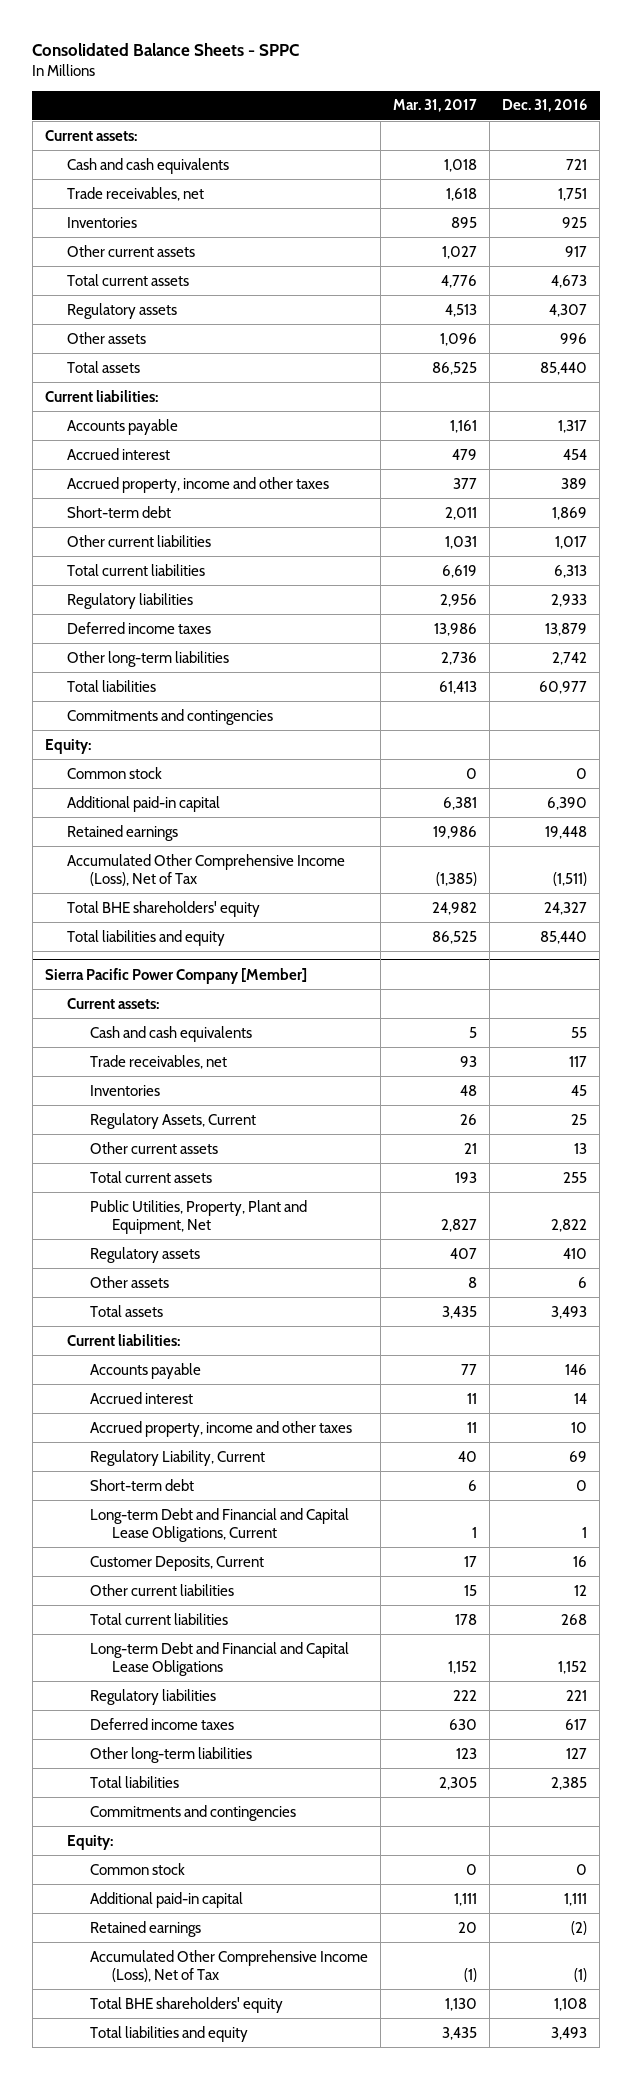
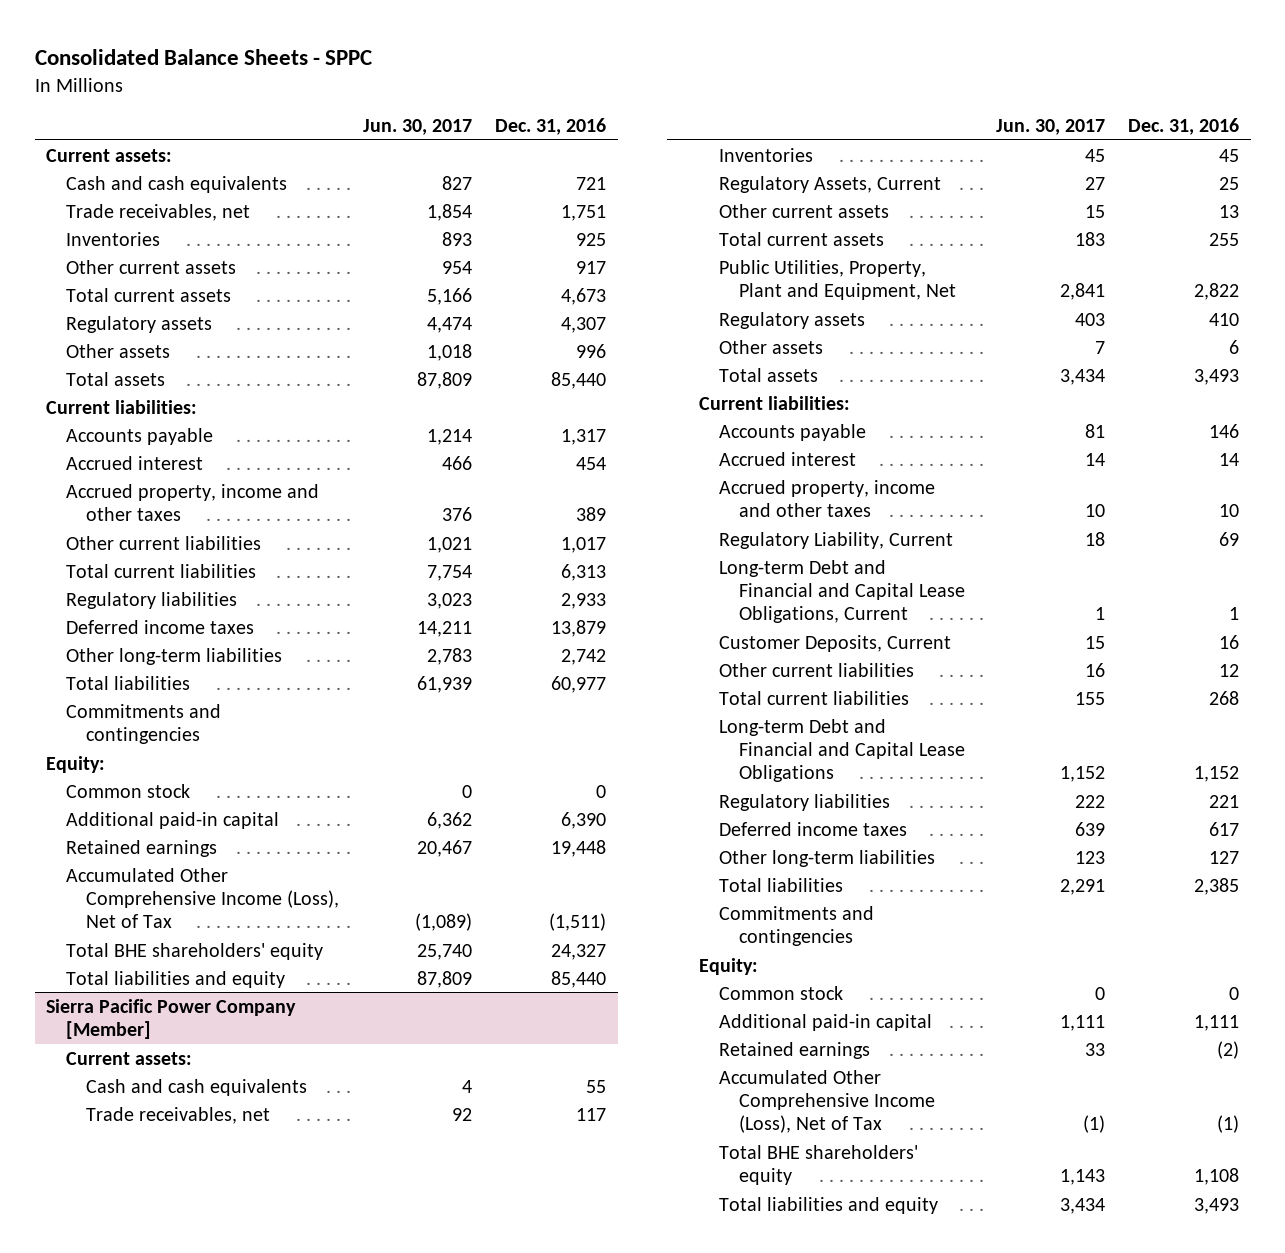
[392,99,477,113] Mar. 31, 2017 -> none
none -> [362,119,472,136] Jun. 30, 2017
[67,505,172,518] Short-term debt -> none
[89,1478,194,1491] Short-term debt -> none

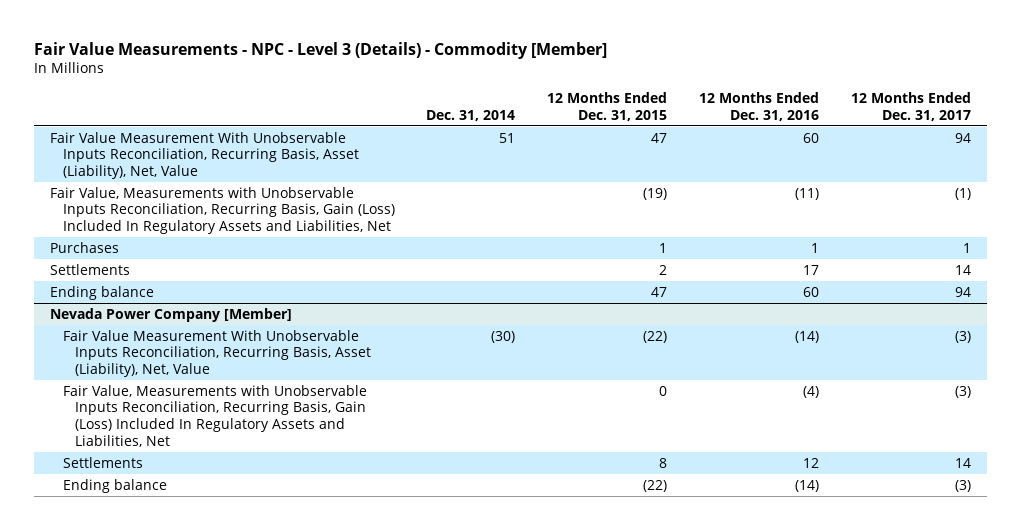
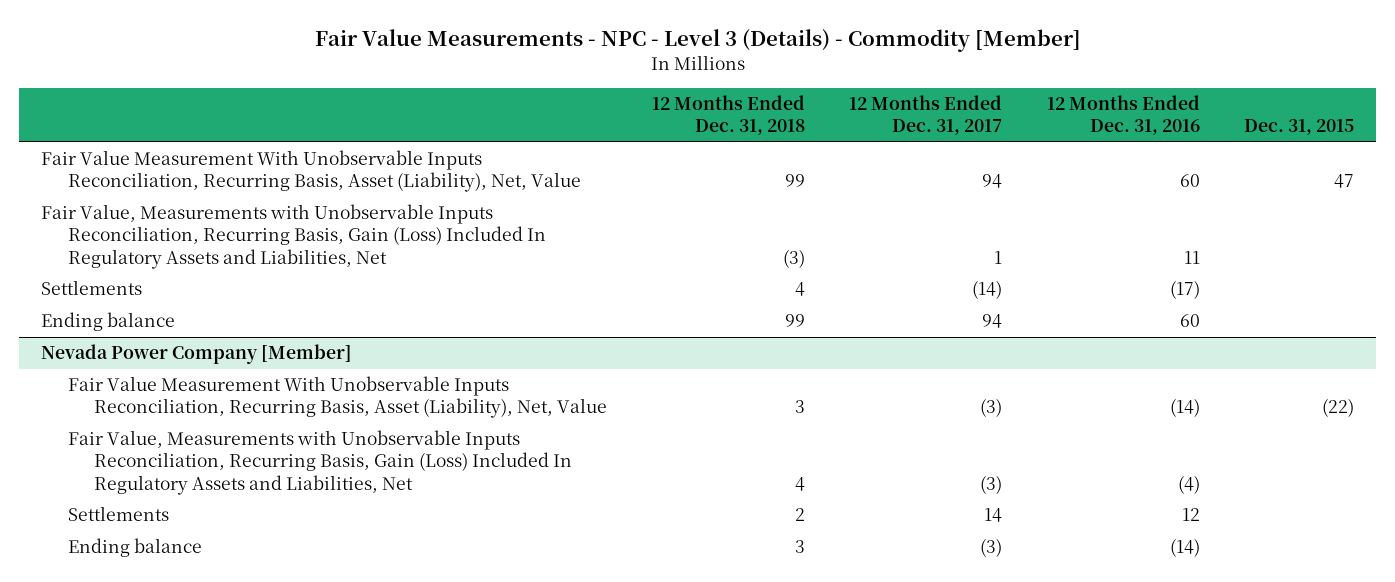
[426,109,516,121] Dec. 31, 2014 -> none
[547,92,668,121] 12 Months Ended Dec. 31, 2015 -> none
none -> [651,95,805,136] 12 Months Ended Dec. 31, 2018
none -> [1244,119,1355,136] Dec. 31, 2015
[49,241,119,253] Purchases -> none
[795,187,820,200] (11) -> [1183,250,1200,264] 11
[954,187,971,200] (1) -> [994,250,1003,264] 1
[803,264,820,275] 17 -> [1169,280,1200,300] (17)
[954,264,971,275] 14 -> [972,280,1003,300] (14)

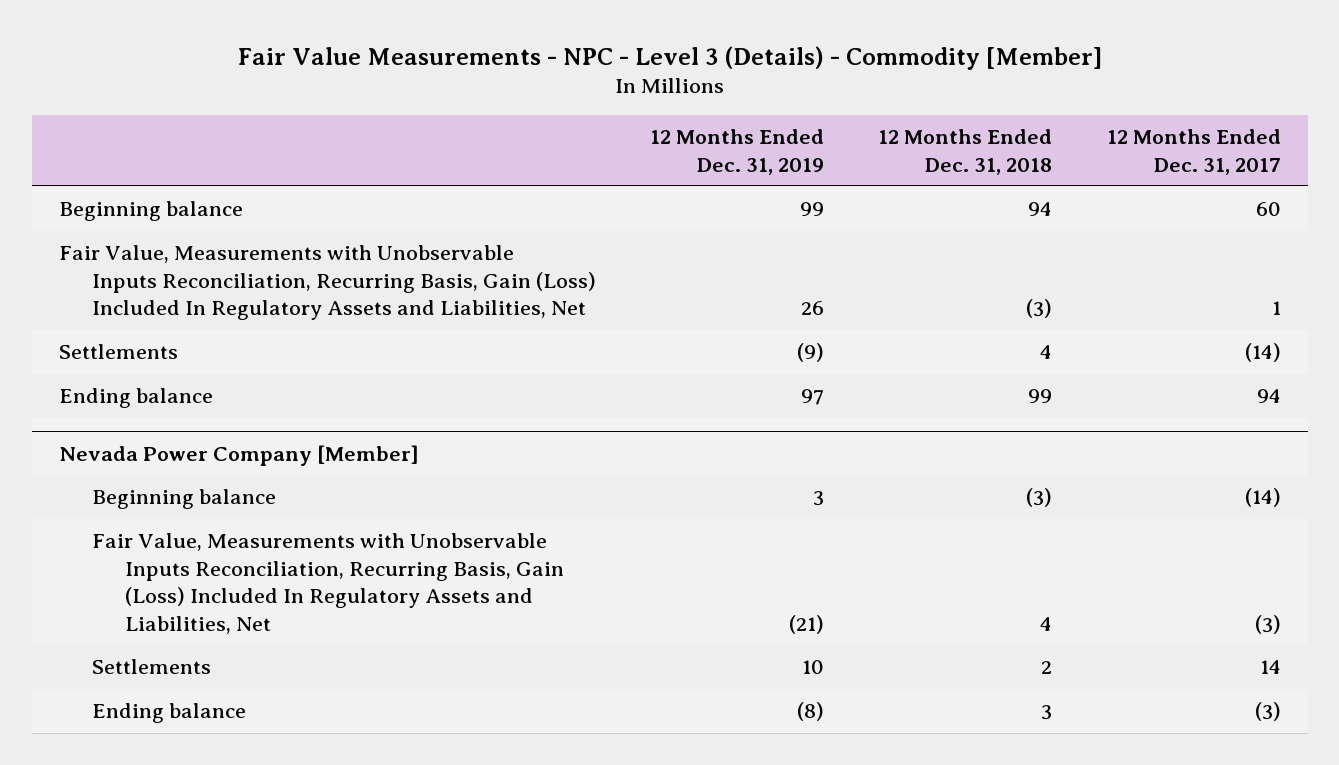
[1046,95,1200,136] 12 Months Ended Dec. 31, 2016 -> none
[1244,119,1355,136] Dec. 31, 2015 -> none
none -> [650,128,825,175] 12 Months Ended Dec. 31, 2019
[41,150,581,193] Fair Value Measurement With Unobservable Inputs Reconciliation, Recurring Basis, Asset (Liability), Net, Value -> none
none -> [58,201,243,222] Beginning balance
[67,376,608,419] Fair Value Measurement With Unobservable Inputs Reconciliation, Recurring Basis, Asset (Liability), Net, Value -> none
none -> [91,489,276,510] Beginning balance

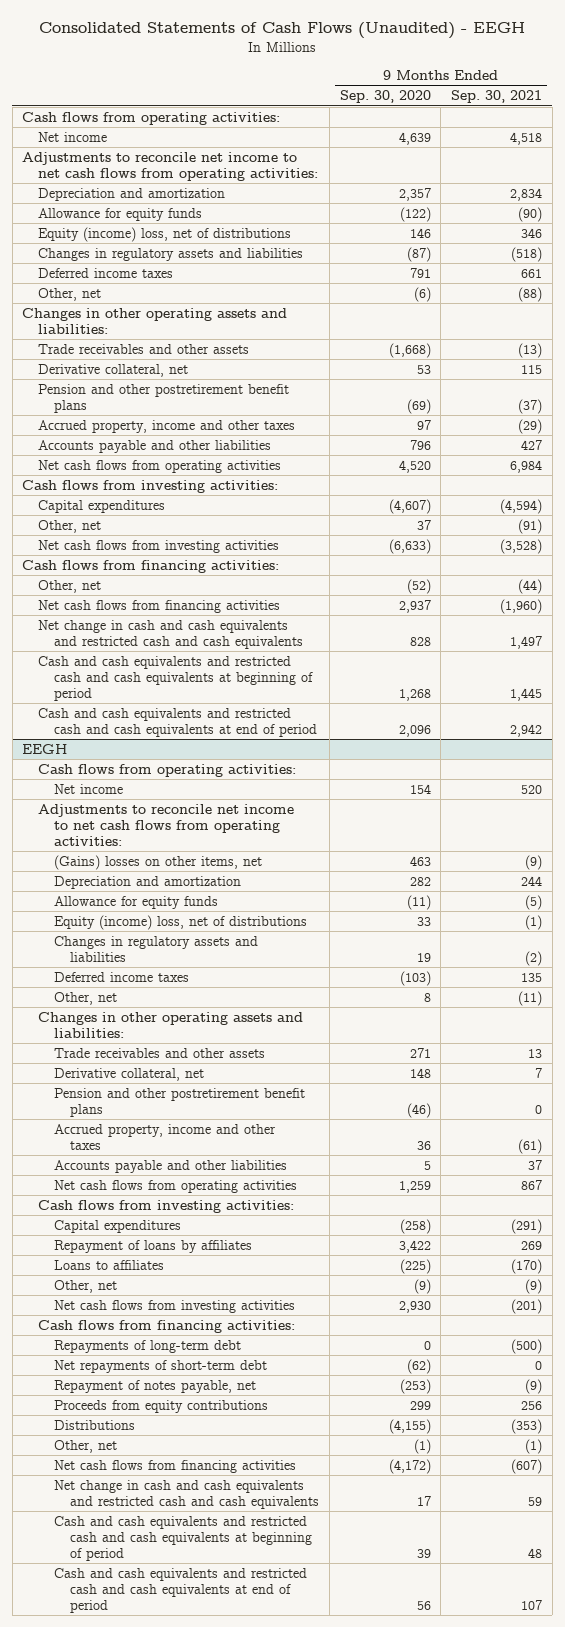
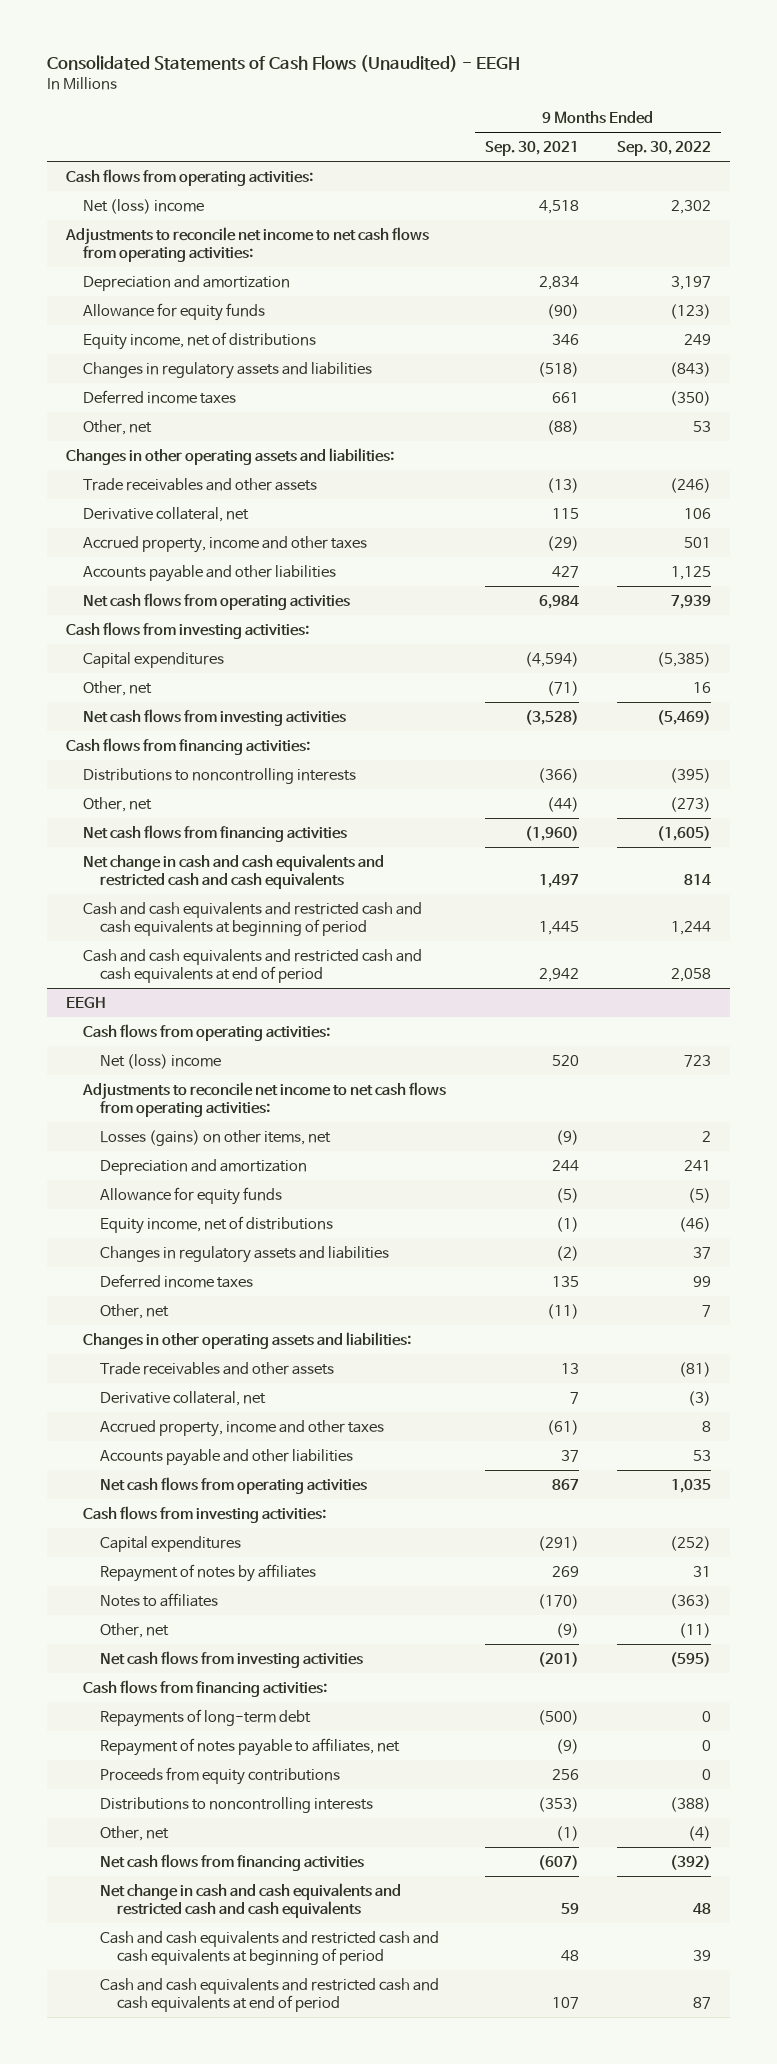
[339,90,431,104] Sep. 30, 2020 -> none
none -> [617,141,712,157] Sep. 30, 2022
[38,131,108,142] Net income -> [83,198,205,214] Net (loss) income
[38,226,292,242] Equity (income) loss, net of distributions -> [83,331,317,350] Equity income, net of distributions
[38,383,290,413] Pension and other postretirement benefit plans -> none
[518,518,543,534] (91) -> [546,680,579,696] (71)
none -> [83,767,357,784] Distributions to noncontrolling interests
[54,783,124,794] Net income -> [100,1053,222,1069] Net (loss) income
[54,854,263,870] (Gains) losses on other items, net -> [100,1129,332,1146] Losses (gains) on other items, net
[54,914,308,930] Equity (income) loss, net of distributions -> [100,1215,334,1234] Equity income, net of distributions
[54,1087,306,1117] Pension and other postretirement benefit plans -> none
[54,1239,253,1253] Repayment of loans by affiliates -> [100,1563,317,1582] Repayment of notes by affiliates
[54,1259,165,1270] Loans to affiliates -> [100,1592,219,1607] Notes to affiliates
[54,1359,268,1373] Net repayments of short-term debt -> none
[54,1379,257,1393] Repayment of notes payable, net -> [100,1737,401,1756] Repayment of notes payable to affiliates, net
[54,1419,136,1430] Distributions -> [100,1796,374,1813] Distributions to noncontrolling interests

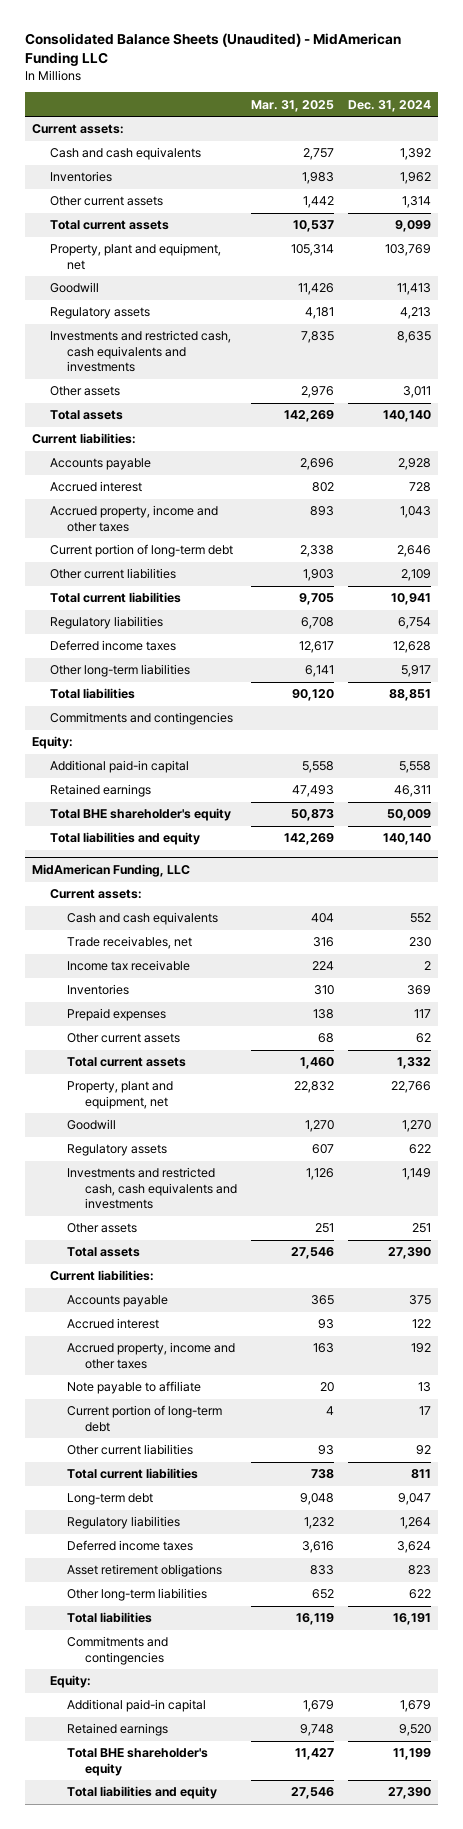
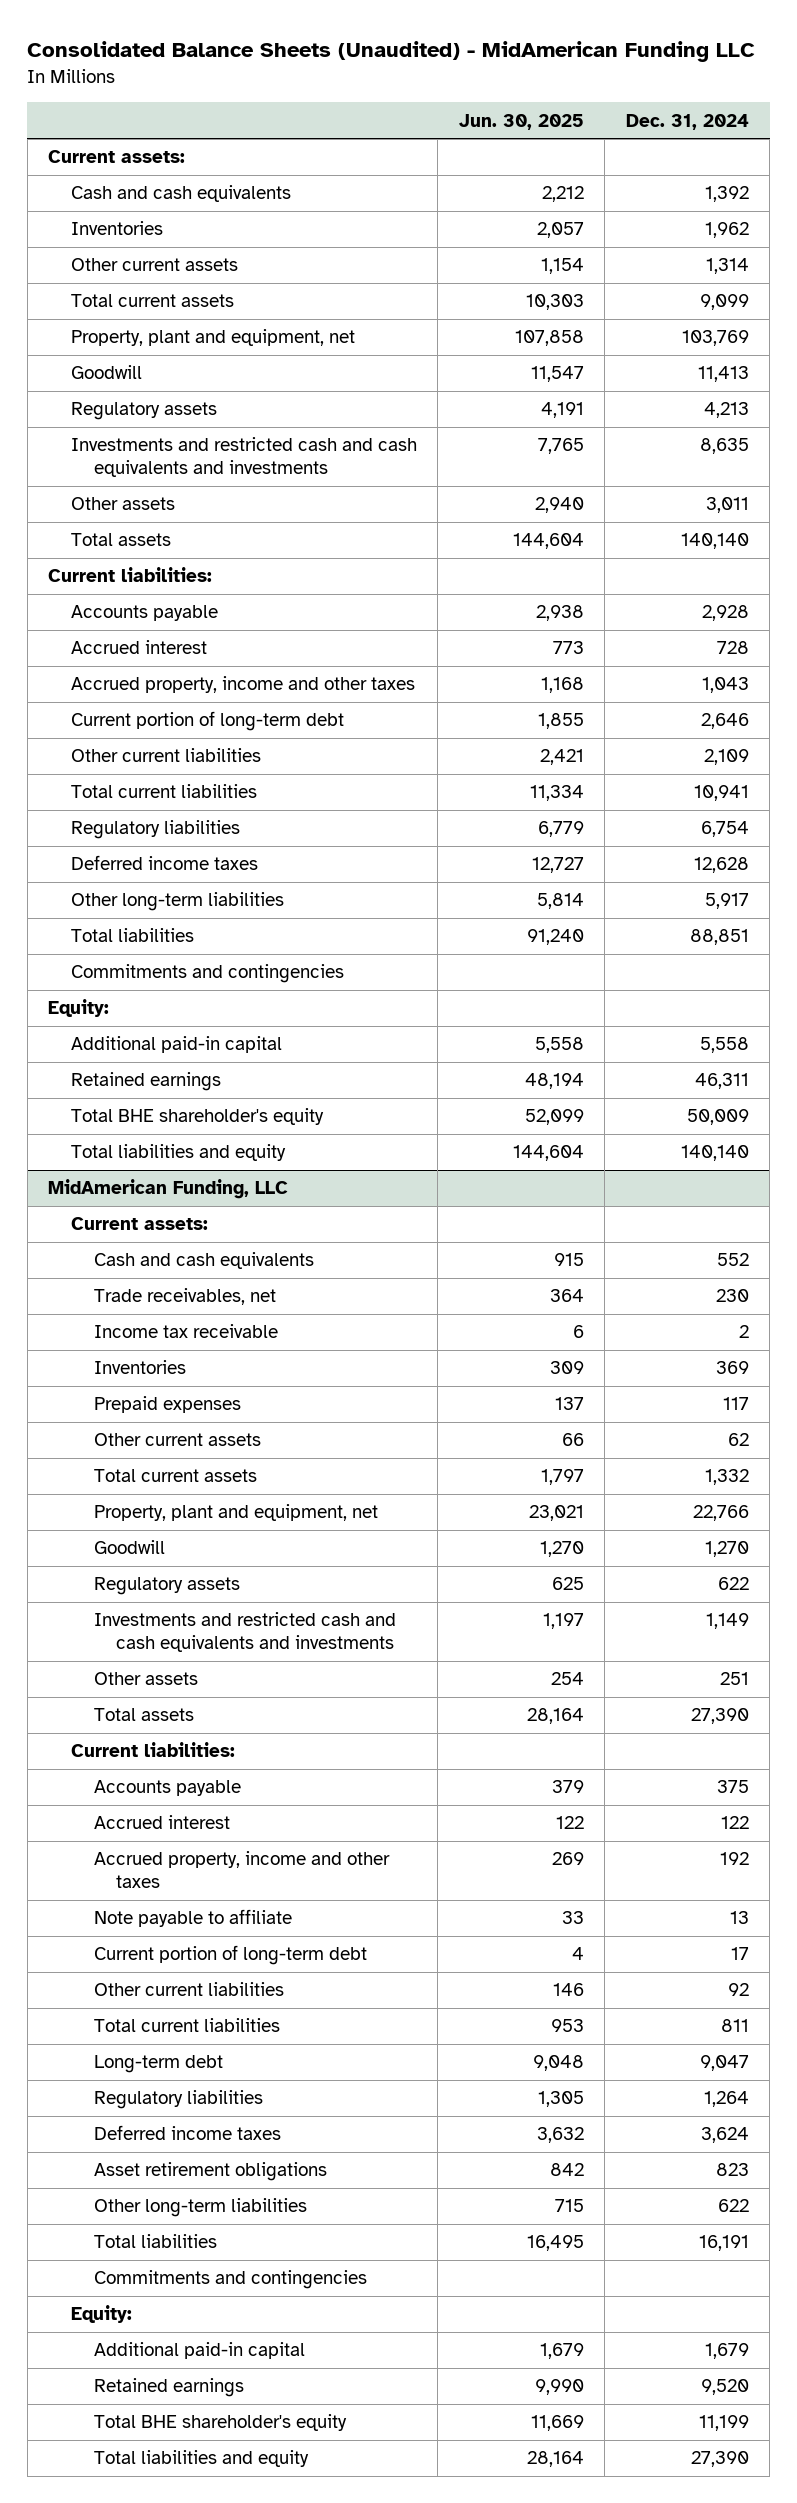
[250,99,334,112] Mar. 31, 2025 -> none
none -> [458,113,584,130] Jun. 30, 2025
[49,330,231,373] Investments and restricted cash, cash equivalents and investments -> [70,437,417,478] Investments and restricted cash and cash equivalents and investments
[67,1167,238,1210] Investments and restricted cash, cash equivalents and investments -> [93,1612,396,1653] Investments and restricted cash and cash equivalents and investments

